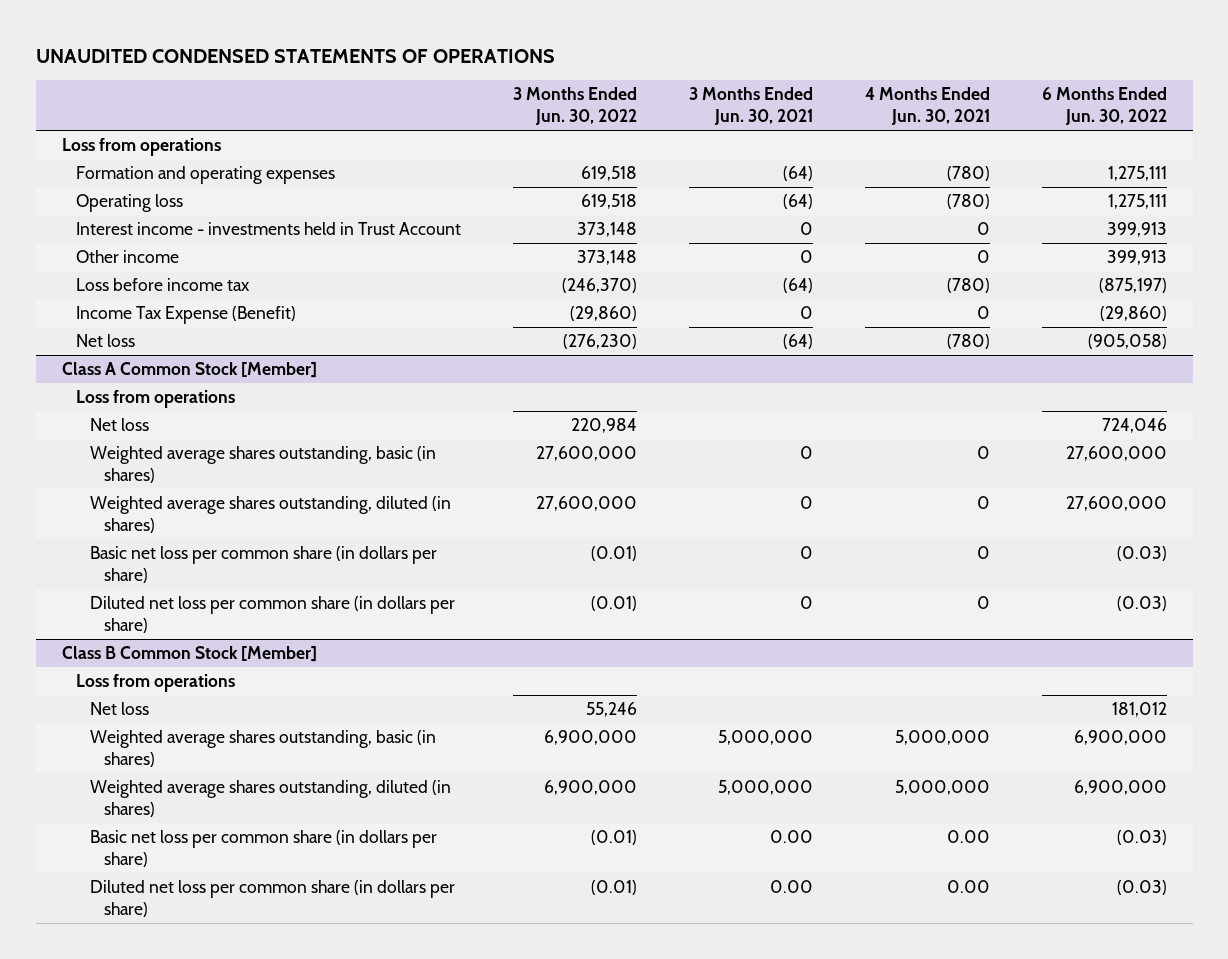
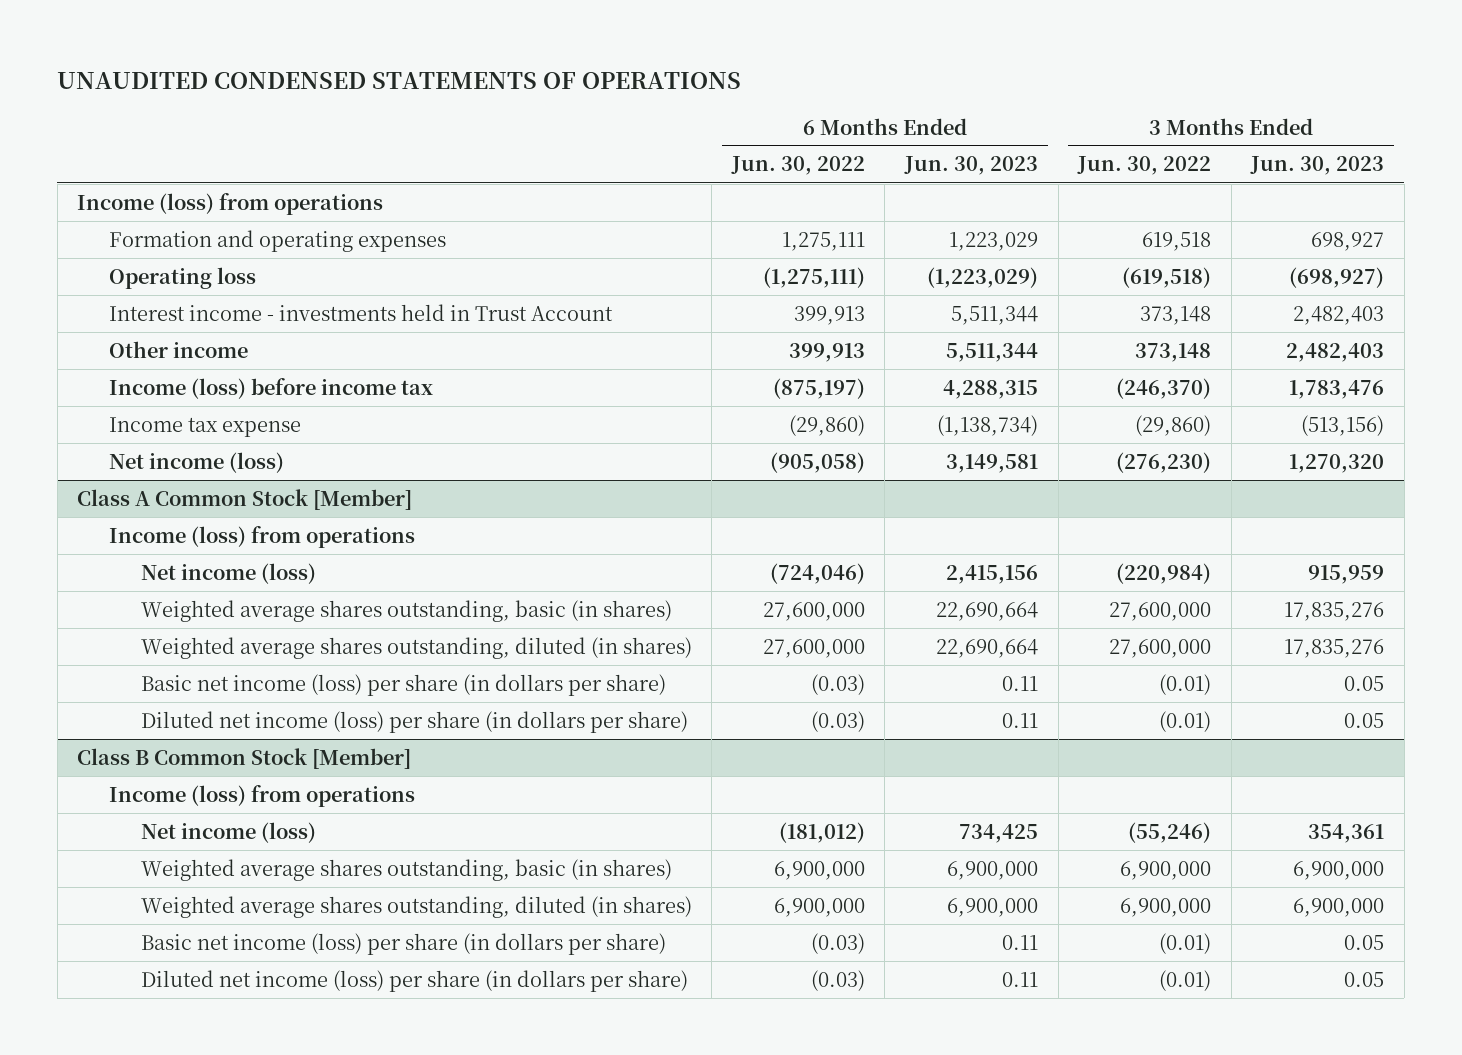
[688,87,813,126] 3 Months Ended Jun. 30, 2021 -> none
[864,87,990,126] 4 Months Ended Jun. 30, 2021 -> none
none -> [903,156,1038,176] Jun. 30, 2023
none -> [1250,156,1385,176] Jun. 30, 2023
[61,138,221,157] Loss from operations -> [77,192,384,215] Income (loss) from operations
[580,194,637,210] 619,518 -> [1122,266,1212,288] (619,518)
[1107,194,1167,210] 1,275,111 -> [762,266,865,288] (1,275,111)
[75,278,250,292] Loss before income tax -> [109,377,434,399] Income (loss) before income tax
[75,306,296,325] Income Tax Expense (Benefit) -> [109,416,302,437] Income tax expense
[75,334,135,348] Net loss -> [109,451,285,473] Net income (loss)
[75,390,235,409] Loss from operations -> [109,525,416,548] Income (loss) from operations
[89,418,149,432] Net loss -> [140,562,316,584] Net income (loss)
[570,418,637,434] 220,984 -> [1116,562,1212,584] (220,984)
[1101,418,1167,434] 724,046 -> [769,562,865,584] (724,046)
[89,546,437,584] Basic net loss per common share (in dollars per share) -> [140,673,666,696] Basic net income (loss) per share (in dollars per share)
[89,596,455,634] Diluted net loss per common share (in dollars per share) -> [140,710,688,733] Diluted net income (loss) per share (in dollars per share)
[75,674,235,693] Loss from operations -> [109,784,416,807] Income (loss) from operations
[89,702,149,716] Net loss -> [140,821,316,843] Net income (loss)
[585,702,637,718] 55,246 -> [1128,821,1212,843] (55,246)
[1111,702,1167,718] 181,012 -> [778,821,865,843] (181,012)
[89,830,437,868] Basic net loss per common share (in dollars per share) -> [140,932,666,955] Basic net income (loss) per share (in dollars per share)
[89,880,455,918] Diluted net loss per common share (in dollars per share) -> [140,969,688,992] Diluted net income (loss) per share (in dollars per share)

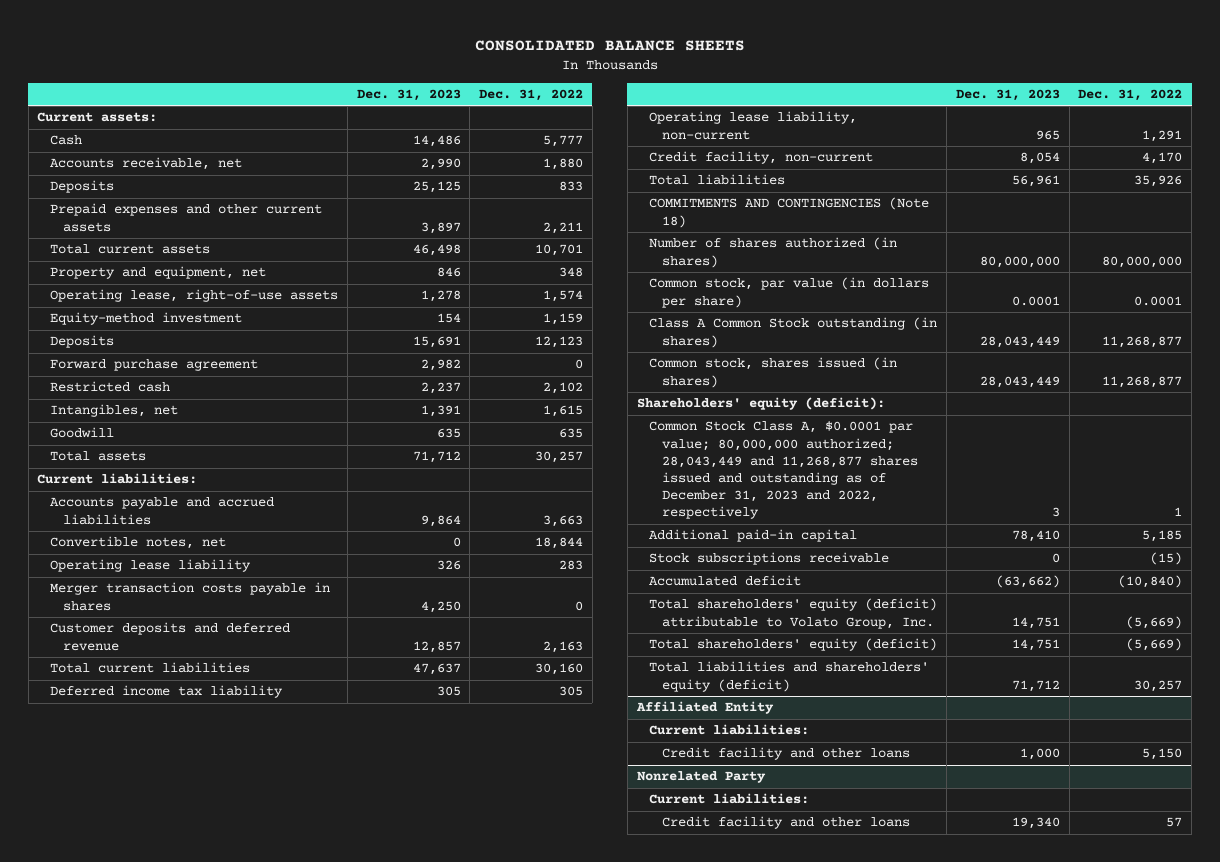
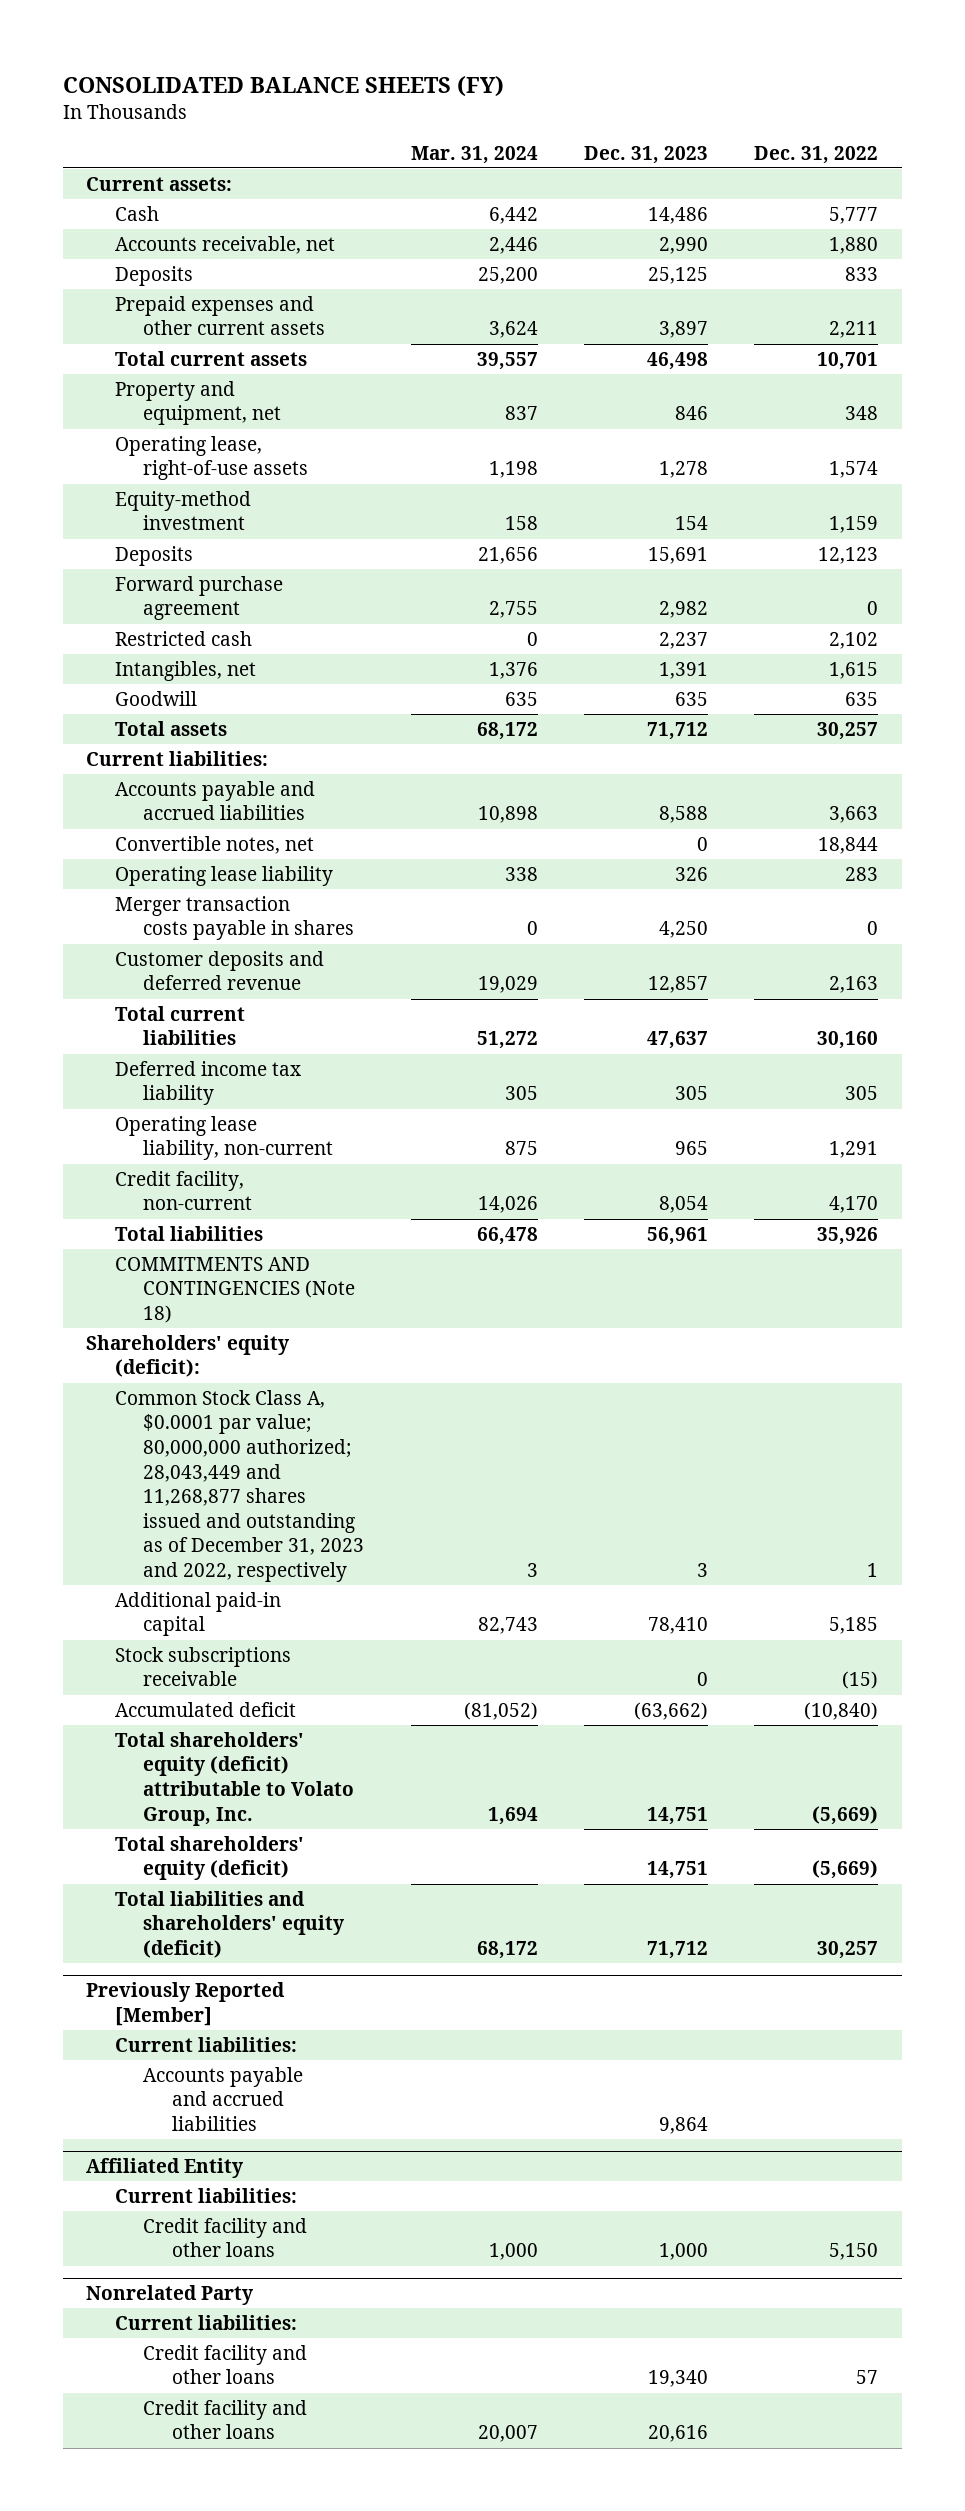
[474,39,745,51] CONSOLIDATED BALANCE SHEETS -> [63,75,505,97] CONSOLIDATED BALANCE SHEETS (FY)
none -> [410,145,538,164] Mar. 31, 2024
[420,514,461,527] 9,864 -> [659,806,709,824] 8,588
[649,237,898,268] Number of shares authorized (in shares) -> none
[649,277,930,308] Common stock, par value (in dollars per share) -> none
[649,317,938,348] Class A Common Stock outstanding (in shares) -> none
[649,357,898,388] Common stock, shares issued (in shares) -> none
none -> [86,1982,286,2026] Previously Reported [Member]
none -> [114,2036,297,2052] Current liabilities:
none -> [143,2066,304,2132] Accounts payable and accrued liabilities
none -> [143,2399,308,2440] Credit facility and other loans

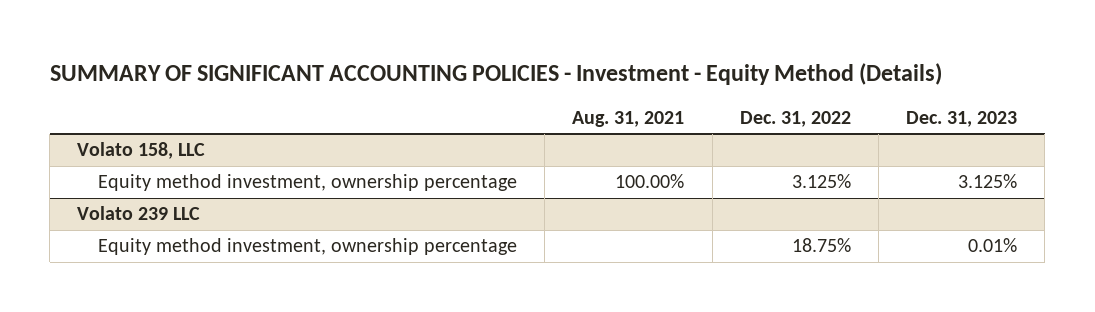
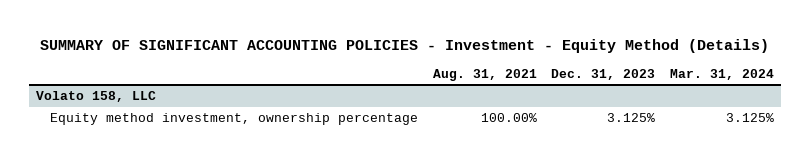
[739,110,851,127] Dec. 31, 2022 -> none
none -> [669,68,774,80] Mar. 31, 2024
[77,206,201,221] Volato 239 LLC -> none
[97,238,517,256] Equity method investment, ownership percentage -> none

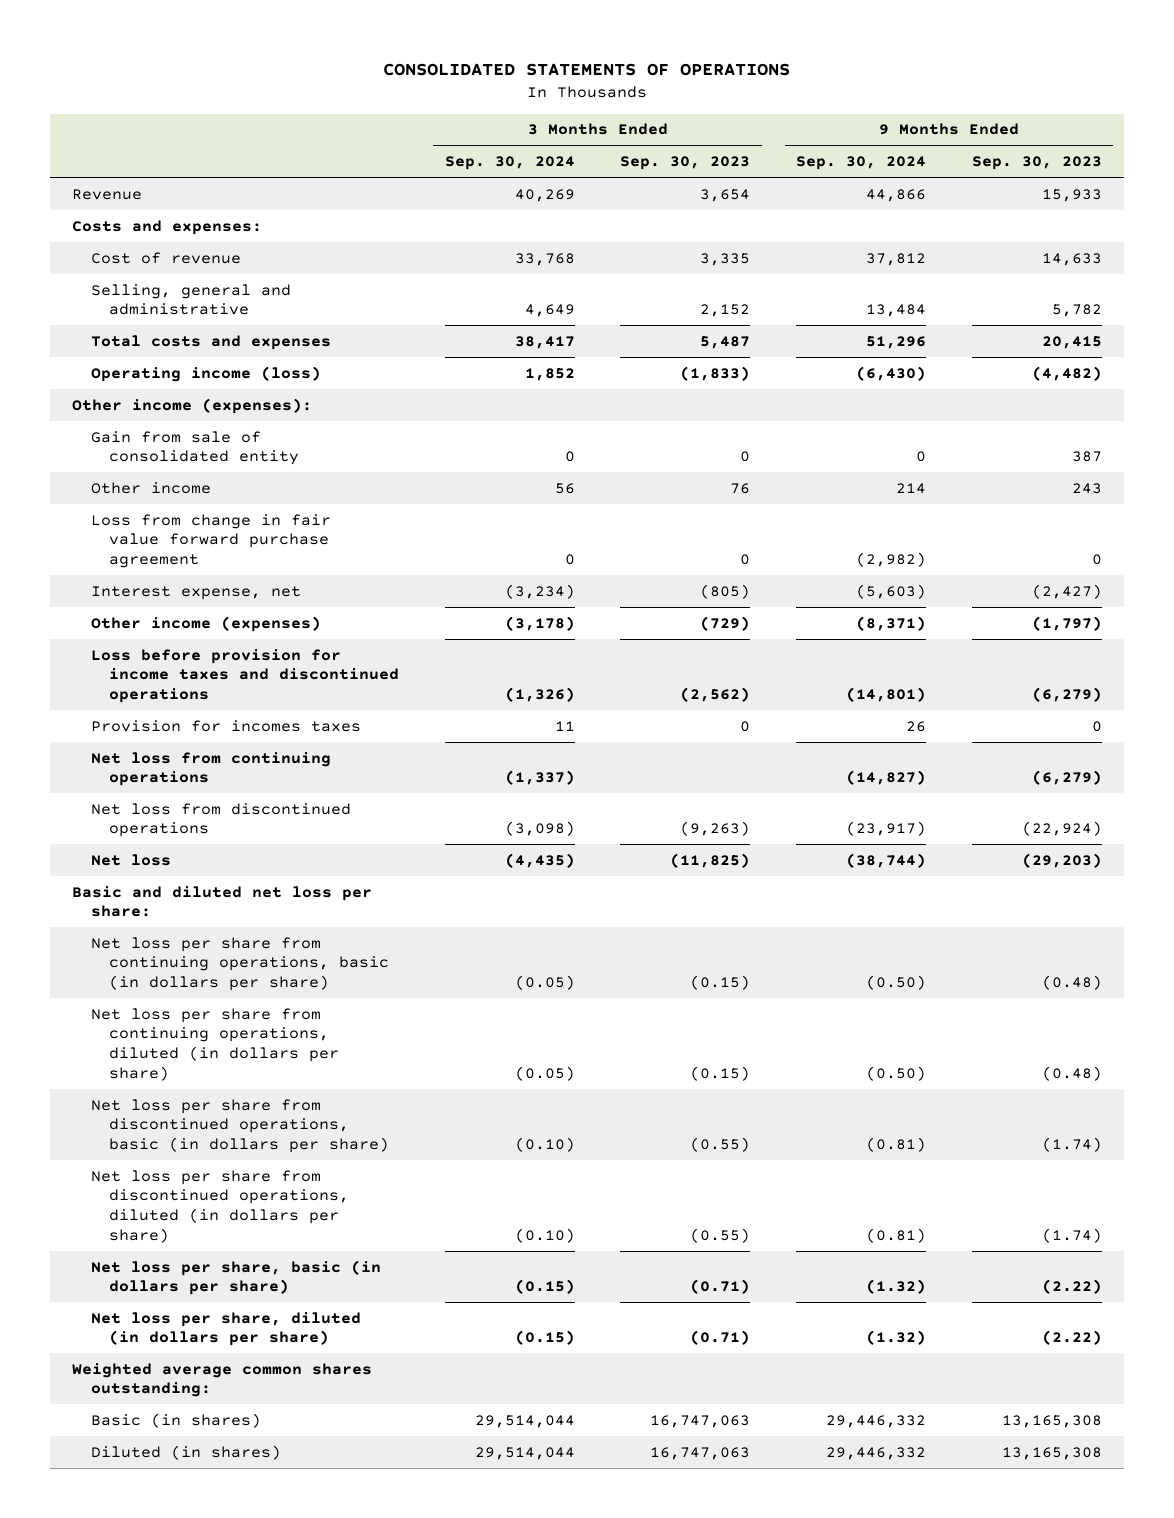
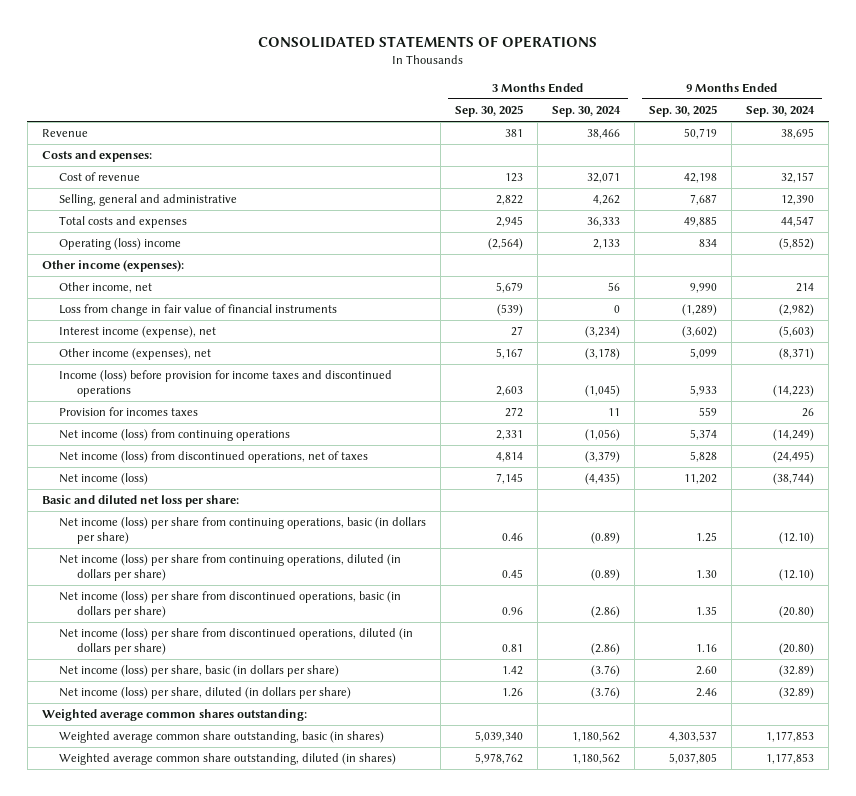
[620,156,751,171] Sep. 30, 2023 -> none
[971,156,1102,171] Sep. 30, 2023 -> none
none -> [455,105,524,118] Sep. 30, 2025
none -> [649,105,718,118] Sep. 30, 2025
[514,188,575,202] 40,269 -> [587,129,621,140] 38,466
[866,188,927,202] 44,866 -> [781,128,815,140] 38,695
[514,252,575,266] 33,768 -> [587,172,621,184] 32,071
[866,252,927,266] 37,812 -> [781,172,815,184] 32,157
[524,304,575,318] 4,649 -> [593,195,621,206] 4,262
[866,304,927,318] 13,484 -> [781,195,815,206] 12,390
[514,335,575,349] 38,417 -> [587,217,621,228] 36,333
[866,335,927,349] 51,296 -> [781,216,815,228] 44,547
[90,365,321,382] Operating income (loss) -> [59,238,182,251] Operating (loss) income
[524,367,575,381] 1,852 -> [593,239,621,250] 2,133
[856,365,927,381] (6,430) -> [779,238,815,251] (5,852)
[90,430,300,466] Gain from sale of consolidated entity -> none
[90,481,211,494] Other income -> [59,282,153,294] Other income, net
[90,513,331,568] Loss from change in fair value forward purchase agreement -> [59,304,338,317] Loss from change in fair value of financial instruments
[90,585,301,600] Interest expense, net -> [59,326,217,339] Interest income (expense), net
[90,615,321,632] Other income (expenses) -> [59,348,212,361] Other income (expenses), net
[90,648,400,703] Loss before provision for income taxes and discontinued operations -> [59,370,393,398] Income (loss) before provision for income taxes and discontinued operations
[504,686,575,702] (1,326) -> [585,385,621,398] (1,045)
[846,686,927,702] (14,801) -> [773,385,815,398] (14,223)
[90,751,331,787] Net loss from continuing operations -> [59,429,291,442] Net income (loss) from continuing operations
[504,770,575,786] (1,337) -> [585,429,621,442] (1,056)
[846,770,927,786] (14,827) -> [773,429,815,442] (14,249)
[90,802,351,838] Net loss from discontinued operations -> [59,451,369,464] Net income (loss) from discontinued operations, net of taxes
[504,821,575,837] (3,098) -> [585,451,621,464] (3,379)
[846,821,927,837] (23,917) -> [773,451,815,464] (24,495)
[90,853,171,866] Net loss -> [59,473,149,486] Net income (loss)
[90,936,390,991] Net loss per share from continuing operations, basic (in dollars per share) -> [59,517,427,545] Net income (loss) per share from continuing operations, basic (in dollars per share)
[514,974,575,990] (0.05) -> [591,532,621,545] (0.89)
[866,974,927,990] (0.50) -> [779,532,815,545] (12.10)
[90,1007,340,1081] Net loss per share from continuing operations, diluted (in dollars per share) -> [59,554,402,582] Net income (loss) per share from continuing operations, diluted (in dollars per share)
[514,1065,575,1081] (0.05) -> [591,569,621,582] (0.89)
[866,1065,927,1081] (0.50) -> [779,569,815,582] (12.10)
[90,1098,390,1153] Net loss per share from discontinued operations, basic (in dollars per share) -> [59,591,402,619] Net income (loss) per share from discontinued operations, basic (in dollars per share)
[514,1136,575,1152] (0.10) -> [591,606,621,619] (2.86)
[866,1136,927,1152] (0.81) -> [779,606,815,619] (20.80)
[90,1169,350,1243] Net loss per share from discontinued operations, diluted (in dollars per share) -> [59,628,414,656] Net income (loss) per share from discontinued operations, diluted (in dollars per share)
[514,1227,575,1243] (0.10) -> [591,643,621,656] (2.86)
[866,1227,927,1243] (0.81) -> [779,643,815,656] (20.80)
[90,1259,381,1296] Net loss per share, basic (in dollars per share) -> [59,665,340,678] Net income (loss) per share, basic (in dollars per share)
[514,1279,575,1295] (0.15) -> [591,665,621,678] (3.76)
[866,1279,927,1295] (1.32) -> [779,665,815,678] (32.89)
[90,1311,361,1347] Net loss per share, diluted (in dollars per share) -> [59,687,352,700] Net income (loss) per share, diluted (in dollars per share)
[514,1330,575,1346] (0.15) -> [591,687,621,700] (3.76)
[866,1330,927,1346] (1.32) -> [779,687,815,700] (32.89)
[90,1412,261,1428] Basic (in shares) -> [59,731,385,744] Weighted average common share outstanding, basic (in shares)
[474,1414,575,1428] 29,514,044 -> [572,731,621,743] 1,180,562
[826,1414,927,1428] 29,446,332 -> [766,731,815,743] 1,177,853
[90,1444,281,1460] Diluted (in shares) -> [59,753,397,766] Weighted average common share outstanding, diluted (in shares)
[474,1446,575,1460] 29,514,044 -> [572,753,621,765] 1,180,562
[826,1446,927,1460] 29,446,332 -> [766,753,815,765] 1,177,853

